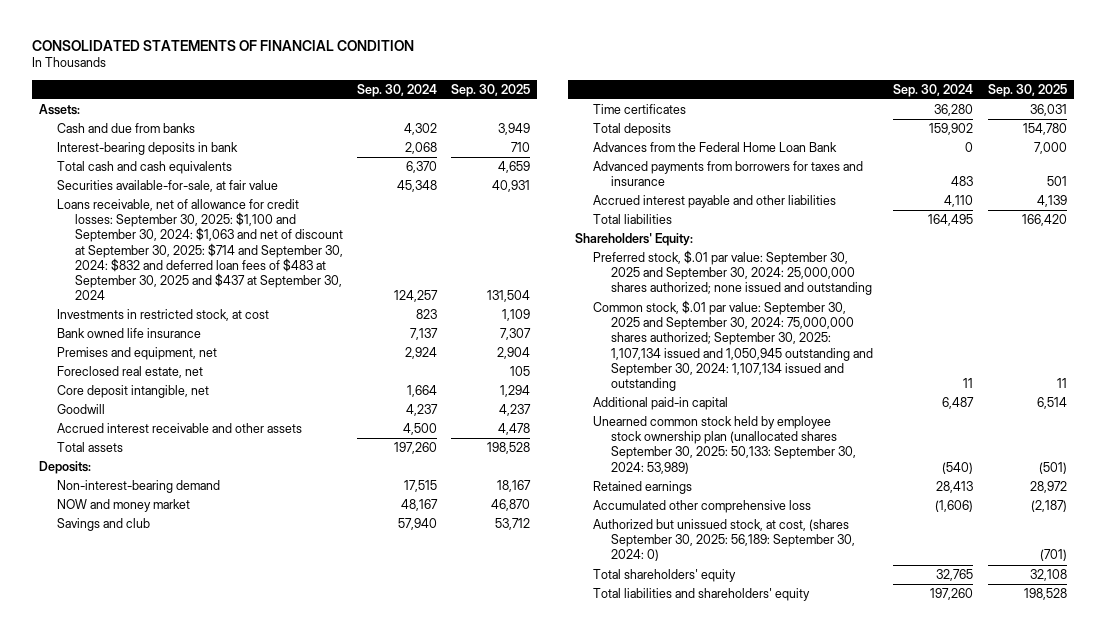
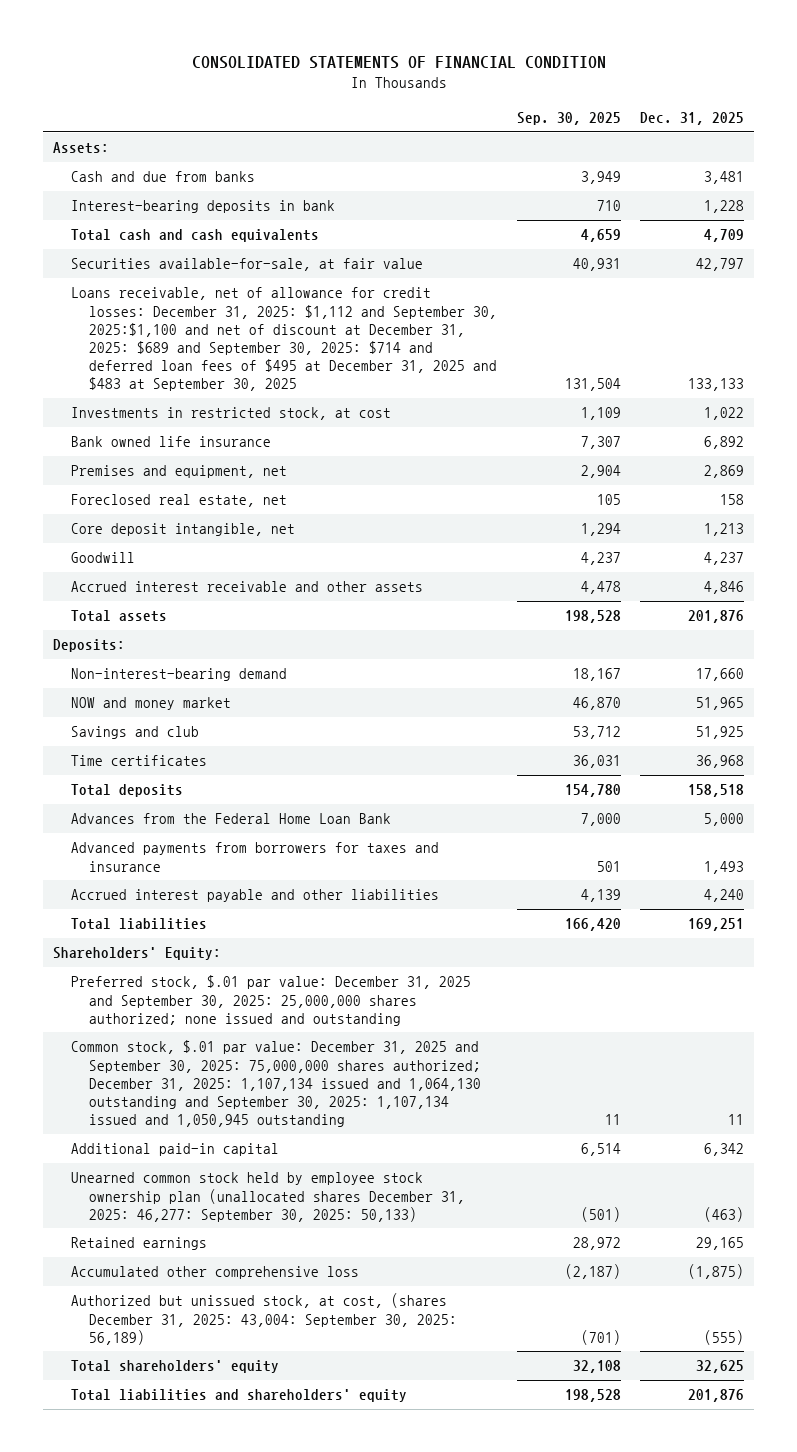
[357,83,438,97] Sep. 30, 2024 -> none
none -> [640,112,745,126] Dec. 31, 2025
[56,199,343,300] Loans receivable, net of allowance for credit losses: September 30, 2025: $1,100 and September 30, 2024: $1,063 and net of discount at September 30, 2025: $714 and September 30, 2024: $832 and deferred loan fees of $483 at September 30, 2025 and $437 at September 30, 2024 -> [71,287,498,392] Loans receivable, net of allowance for credit losses: December 31, 2025: $1,112 and September 30, 2025:$1,100 and net of discount at December 31, 2025: $689 and September 30, 2025: $714 and deferred loan fees of $495 at December 31, 2025 and $483 at September 30, 2025
[593,250,873,296] Preferred stock, $.01 par value: September 30, 2025 and September 30, 2024: 25,000,000 shares authorized; none issued and outstanding -> [71,975,472,1026] Preferred stock, $.01 par value: December 31, 2025 and September 30, 2025: 25,000,000 shares authorized; none issued and outstanding
[593,300,874,391] Common stock, $.01 par value: September 30, 2025 and September 30, 2024: 75,000,000 shares authorized; September 30, 2025: 1,107,134 issued and 1,050,945 outstanding and September 30, 2024: 1,107,134 issued and outstanding -> [71,1040,482,1127] Common stock, $.01 par value: December 31, 2025 and September 30, 2025: 75,000,000 shares authorized; December 31, 2025: 1,107,134 issued and 1,064,130 outstanding and September 30, 2025: 1,107,134 issued and 1,050,945 outstanding
[593,416,857,474] Unearned common stock held by employee stock ownership plan (unallocated shares September 30, 2025: 50,133: September 30, 2024: 53,989) -> [71,1172,466,1222] Unearned common stock held by employee stock ownership plan (unallocated shares December 31, 2025: 46,277: September 30, 2025: 50,133)
[593,519,856,562] Authorized but unissued stock, at cost, (shares September 30, 2025: 56,189: September 30, 2024: 0) -> [71,1293,458,1345] Authorized but unissued stock, at cost, (shares December 31, 2025: 43,004: September 30, 2025: 56,189)

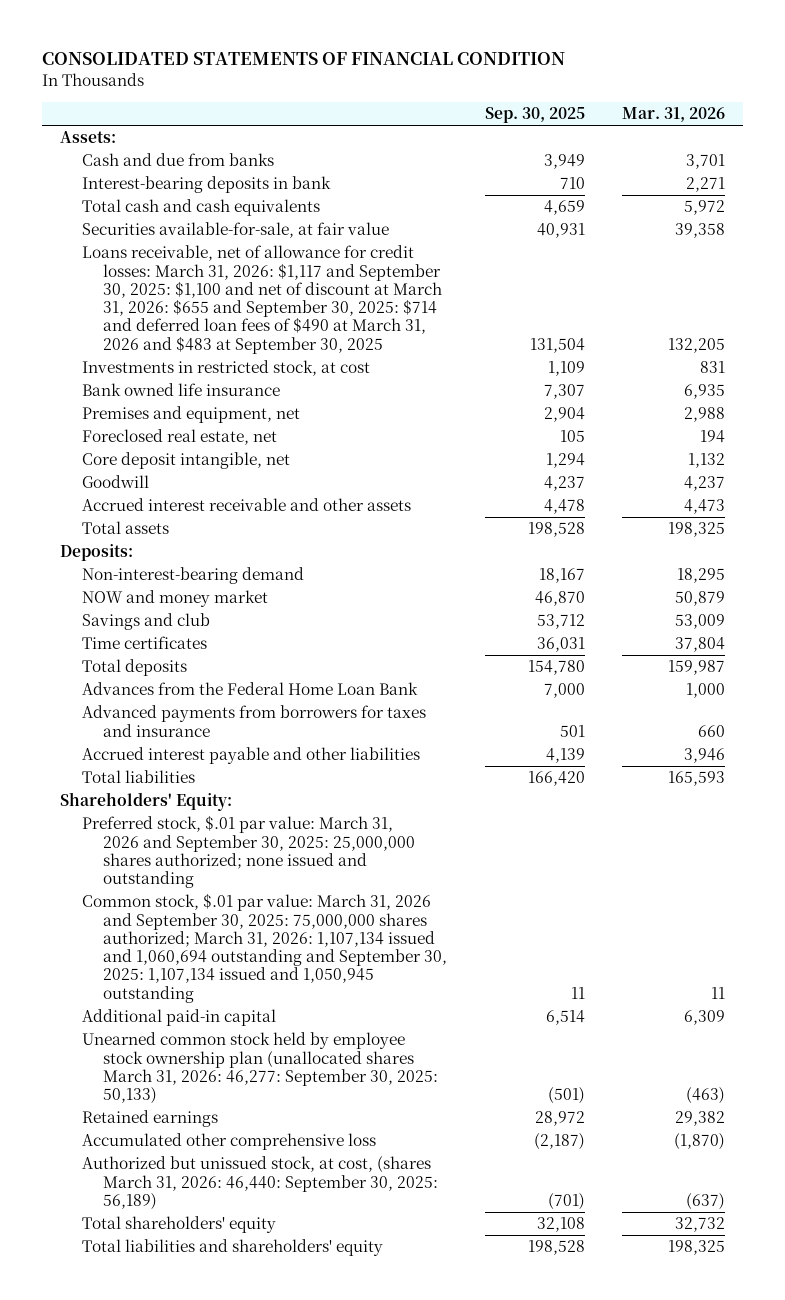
[640,112,745,126] Dec. 31, 2025 -> none
none -> [621,107,725,123] Mar. 31, 2026
[71,287,498,392] Loans receivable, net of allowance for credit losses: December 31, 2025: $1,112 and September 30, 2025:$1,100 and net of discount at December 31, 2025: $689 and September 30, 2025: $714 and deferred loan fees of $495 at December 31, 2025 and $483 at September 30, 2025 -> [81,245,443,354] Loans receivable, net of allowance for credit losses: March 31, 2026: $1,117 and September 30, 2025: $1,100 and net of discount at March 31, 2026: $655 and September 30, 2025: $714 and deferred loan fees of $490 at March 31, 2026 and $483 at September 30, 2025
[71,975,472,1026] Preferred stock, $.01 par value: December 31, 2025 and September 30, 2025: 25,000,000 shares authorized; none issued and outstanding -> [81,815,416,889] Preferred stock, $.01 par value: March 31, 2026 and September 30, 2025: 25,000,000 shares authorized; none issued and outstanding
[71,1040,482,1127] Common stock, $.01 par value: December 31, 2025 and September 30, 2025: 75,000,000 shares authorized; December 31, 2025: 1,107,134 issued and 1,064,130 outstanding and September 30, 2025: 1,107,134 issued and 1,050,945 outstanding -> [81,893,448,1003] Common stock, $.01 par value: March 31, 2026 and September 30, 2025: 75,000,000 shares authorized; March 31, 2026: 1,107,134 issued and 1,060,694 outstanding and September 30, 2025: 1,107,134 issued and 1,050,945 outstanding
[71,1172,466,1222] Unearned common stock held by employee stock ownership plan (unallocated shares December 31, 2025: 46,277: September 30, 2025: 50,133) -> [81,1032,439,1105] Unearned common stock held by employee stock ownership plan (unallocated shares March 31, 2026: 46,277: September 30, 2025: 50,133)
[71,1293,458,1345] Authorized but unissued stock, at cost, (shares December 31, 2025: 43,004: September 30, 2025: 56,189) -> [81,1156,439,1210] Authorized but unissued stock, at cost, (shares March 31, 2026: 46,440: September 30, 2025: 56,189)

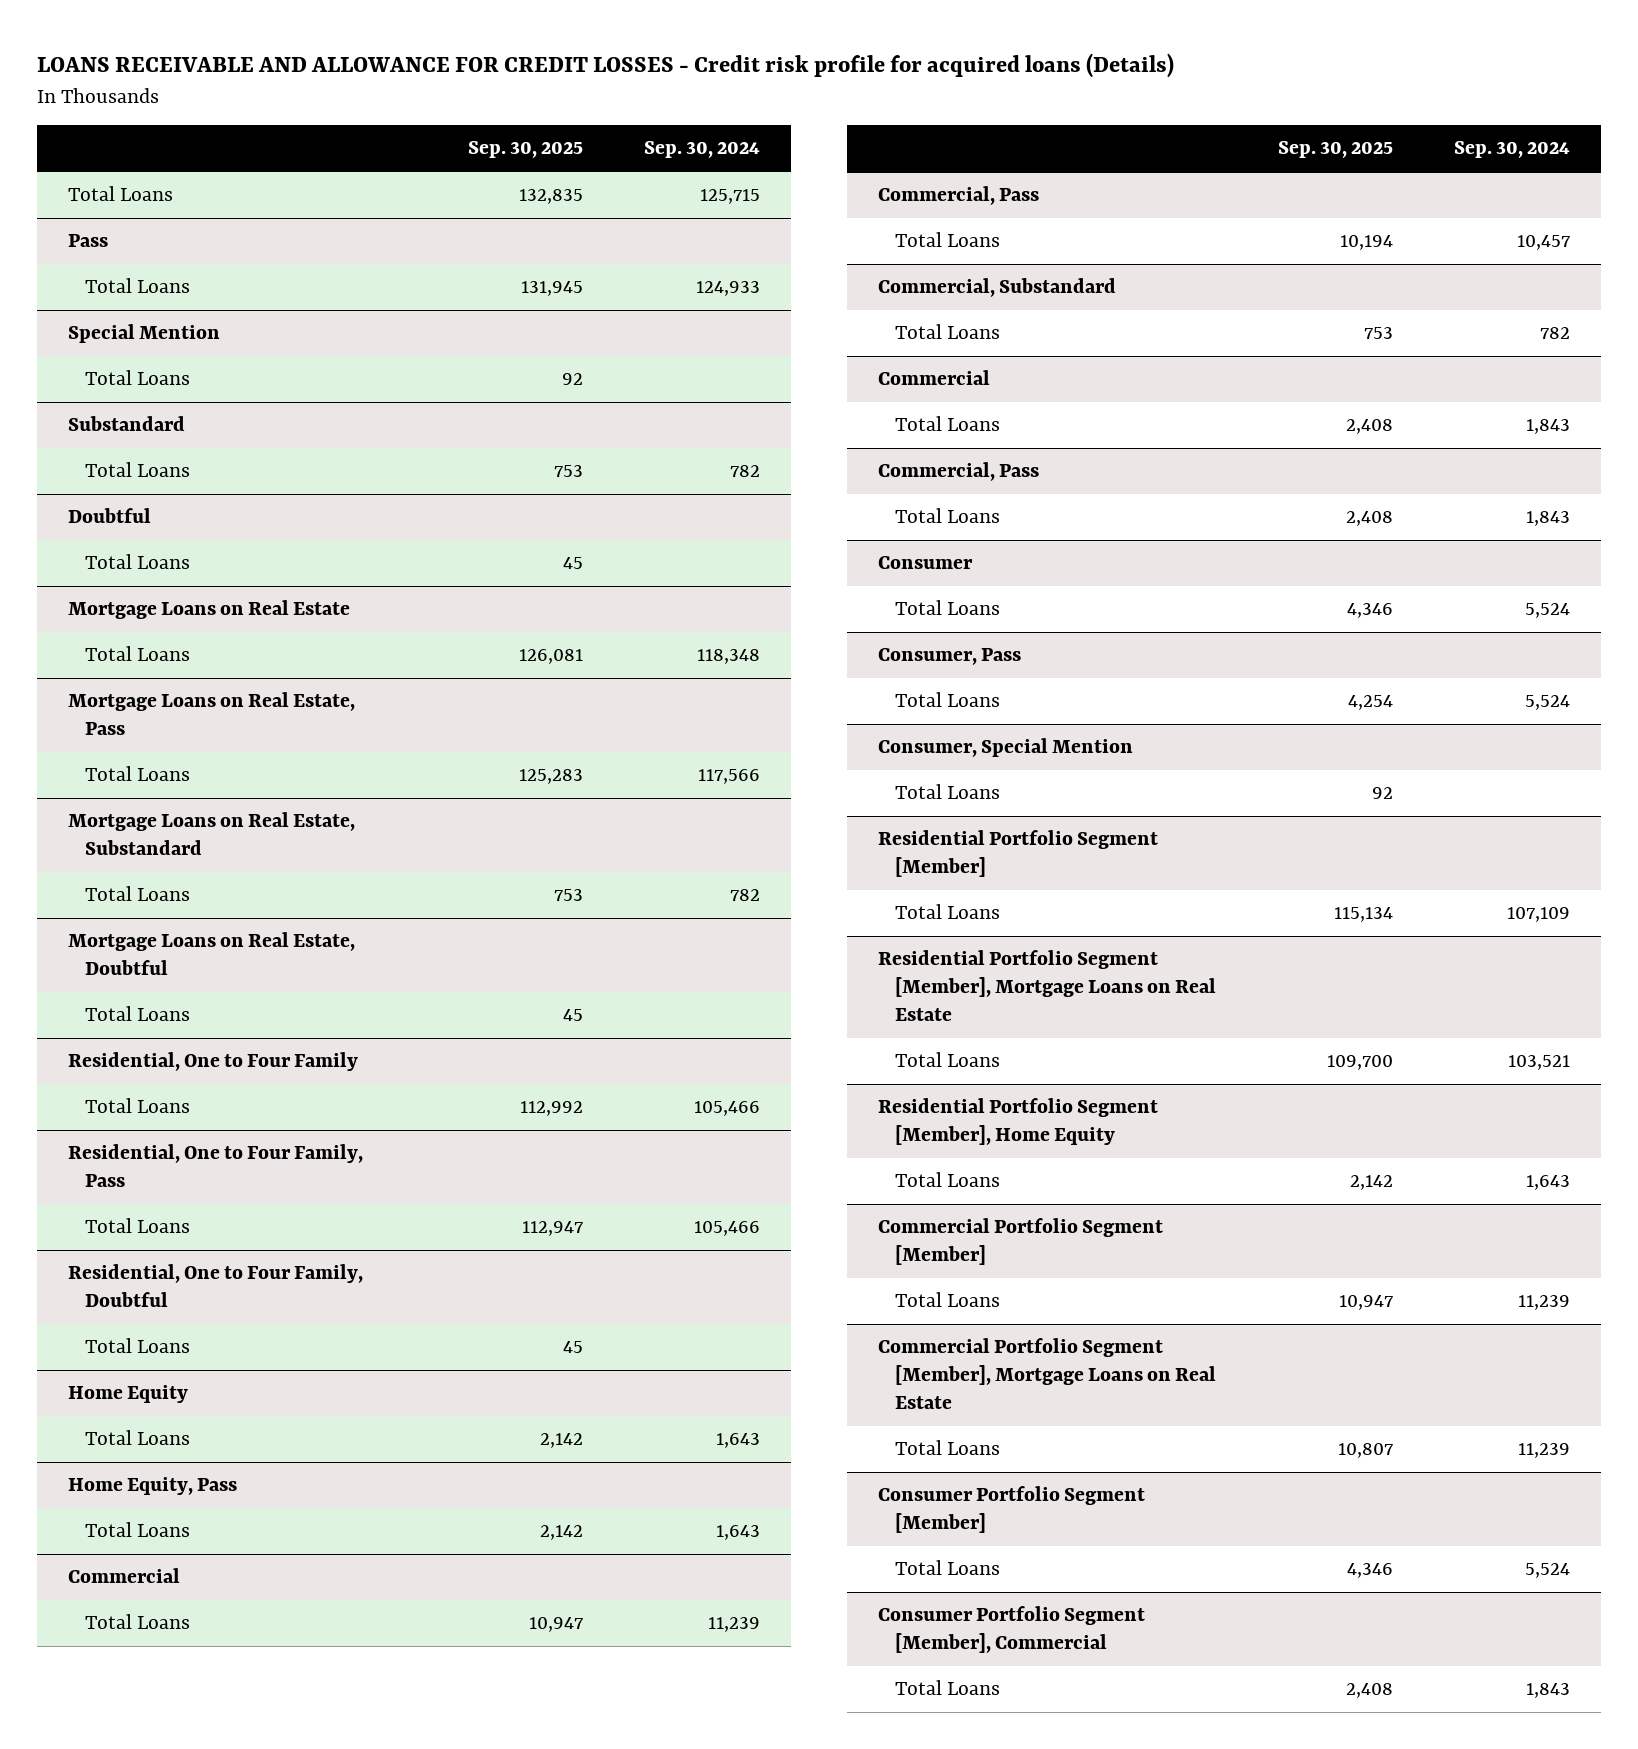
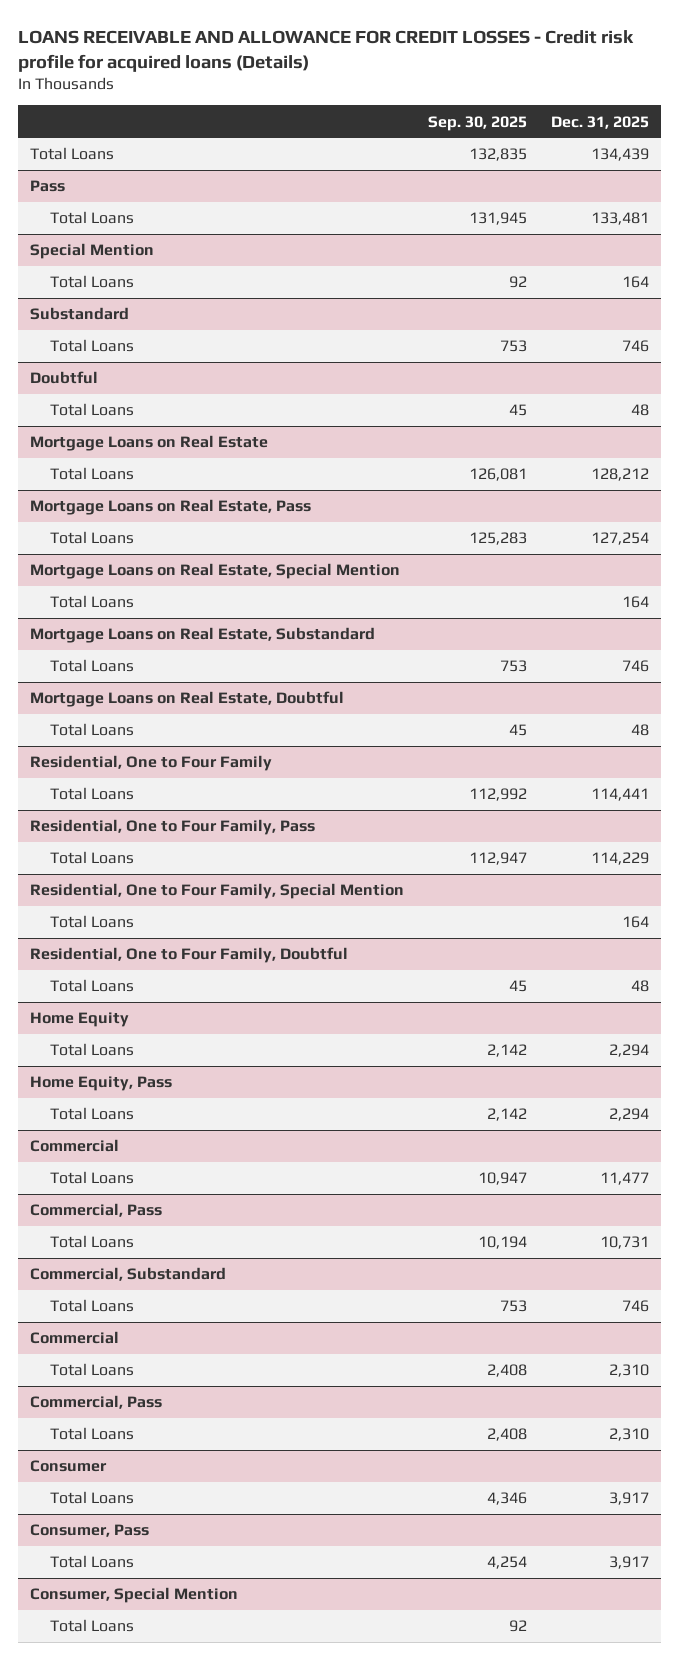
[644,141,761,159] Sep. 30, 2024 -> none
none -> [550,115,649,129] Dec. 31, 2025
none -> [30,563,401,580] Mortgage Loans on Real Estate, Special Mention
none -> [50,595,135,609] Total Loans
none -> [30,883,405,900] Residential, One to Four Family, Special Mention
none -> [50,915,135,929] Total Loans
[878,830,1159,878] Residential Portfolio Segment [Member] -> none
[895,904,1001,920] Total Loans -> none
[878,950,1217,1022] Residential Portfolio Segment [Member], Mortgage Loans on Real Estate -> none
[895,1052,1001,1068] Total Loans -> none
[878,1098,1159,1146] Residential Portfolio Segment [Member], Home Equity -> none
[895,1172,1001,1188] Total Loans -> none
[878,1218,1164,1266] Commercial Portfolio Segment [Member] -> none
[895,1292,1001,1308] Total Loans -> none
[878,1338,1217,1410] Commercial Portfolio Segment [Member], Mortgage Loans on Real Estate -> none
[895,1440,1001,1456] Total Loans -> none
[878,1486,1146,1534] Consumer Portfolio Segment [Member] -> none
[895,1560,1001,1576] Total Loans -> none
[878,1606,1146,1654] Consumer Portfolio Segment [Member], Commercial -> none
[895,1680,1001,1696] Total Loans -> none

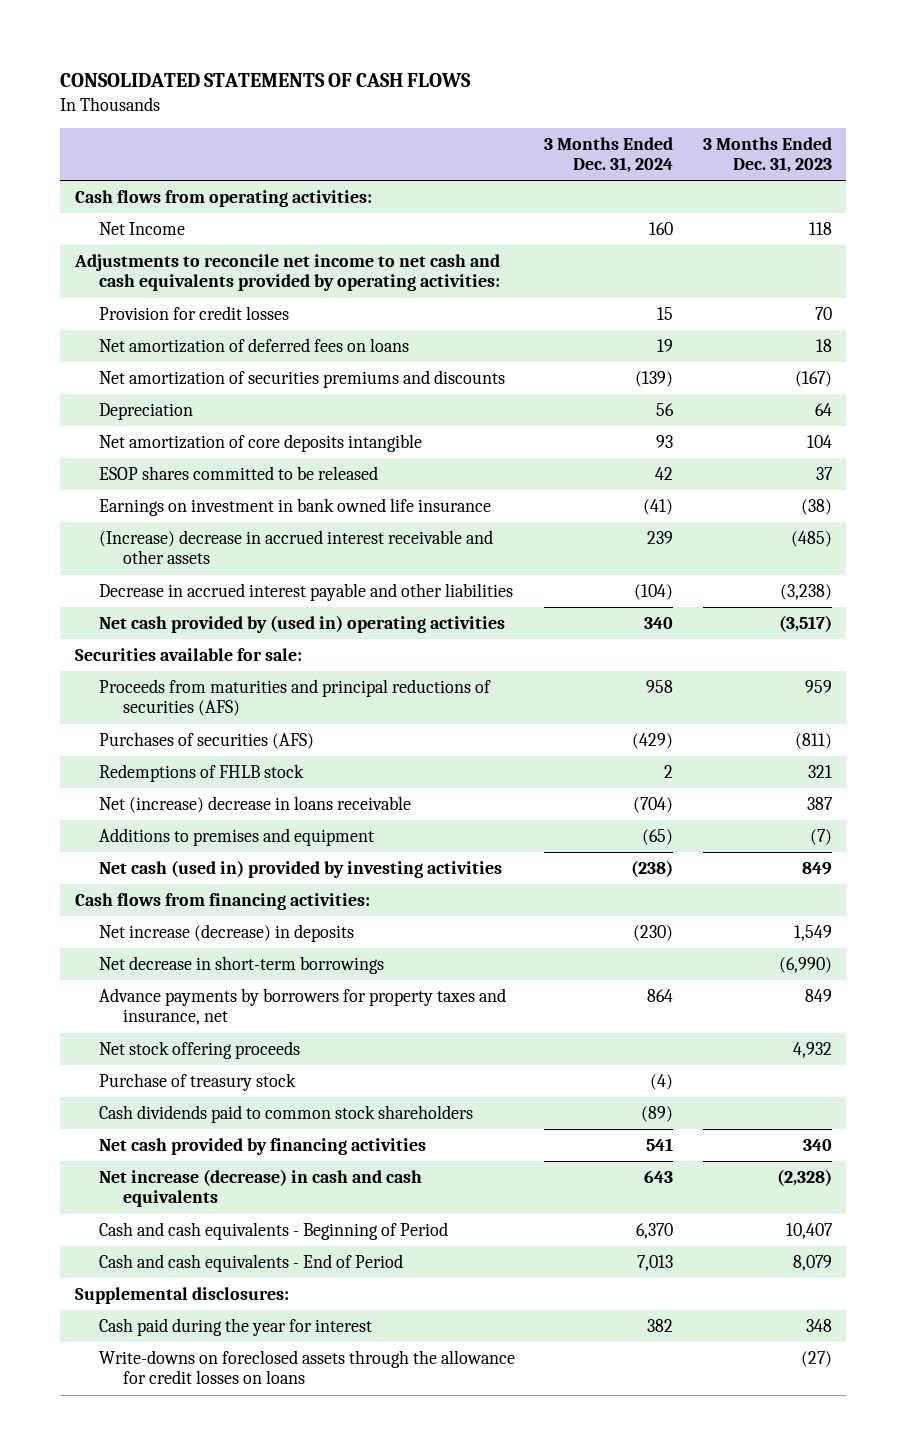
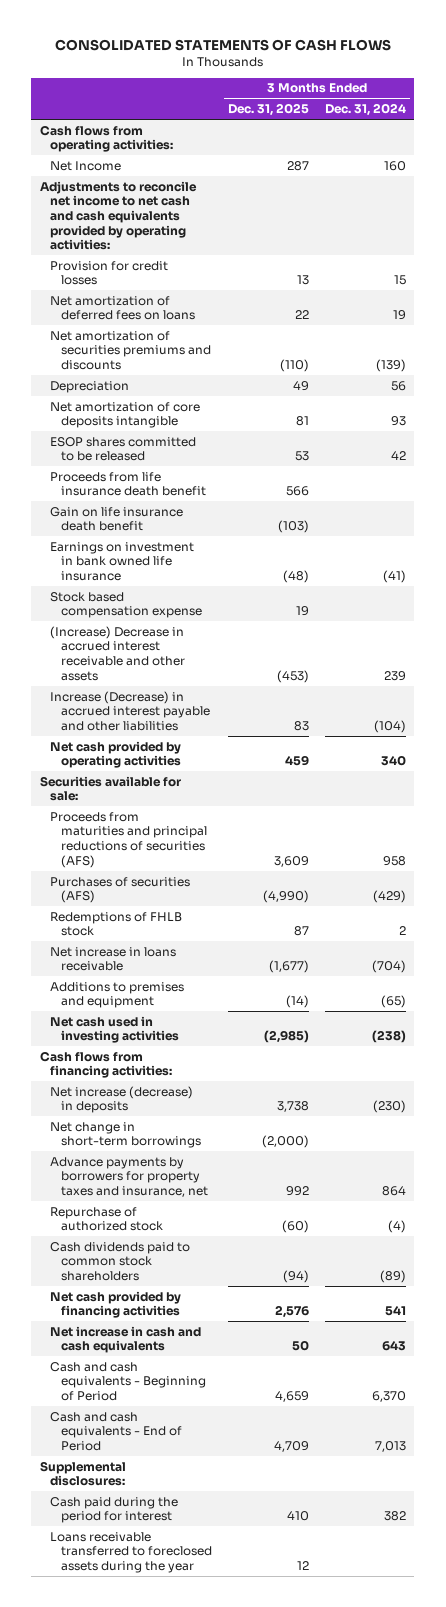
[702,136,832,174] 3 Months Ended Dec. 31, 2023 -> none
none -> [228,103,310,117] Dec. 31, 2025
none -> [50,471,206,497] Proceeds from life insurance death benefit
none -> [50,506,184,532] Gain on life insurance death benefit
none -> [50,591,202,619] Stock based compensation expense
[99,529,494,565] (Increase) decrease in accrued interest receivable and other assets -> [50,625,185,681] (Increase) Decrease in accrued interest receivable and other assets
[99,582,514,601] Decrease in accrued interest payable and other liabilities -> [50,690,210,731] Increase (Decrease) in accrued interest payable and other liabilities
[99,614,506,633] Net cash provided by (used in) operating activities -> [50,740,182,769] Net cash provided by operating activities
[99,795,412,813] Net (increase) decrease in loans receivable -> [50,946,177,972] Net increase in loans receivable
[99,859,503,878] Net cash (used in) provided by investing activities -> [50,1015,179,1044] Net cash used in investing activities
[99,955,385,974] Net decrease in short-term borrowings -> [50,1121,201,1149] Net change in short-term borrowings
[99,1040,301,1059] Net stock offering proceeds -> none
[99,1072,297,1091] Purchase of treasury stock -> [50,1206,163,1232] Repurchase of authorized stock
[99,1168,423,1208] Net increase (decrease) in cash and cash equivalents -> [50,1325,202,1354] Net increase in cash and cash equivalents
[99,1349,516,1385] Write-downs on foreclosed assets through the allowance for credit losses on loans -> none
[99,1317,373,1336] Cash paid during the year for interest -> [50,1496,179,1524] Cash paid during the period for interest
none -> [50,1531,212,1573] Loans receivable transferred to foreclosed assets during the year

